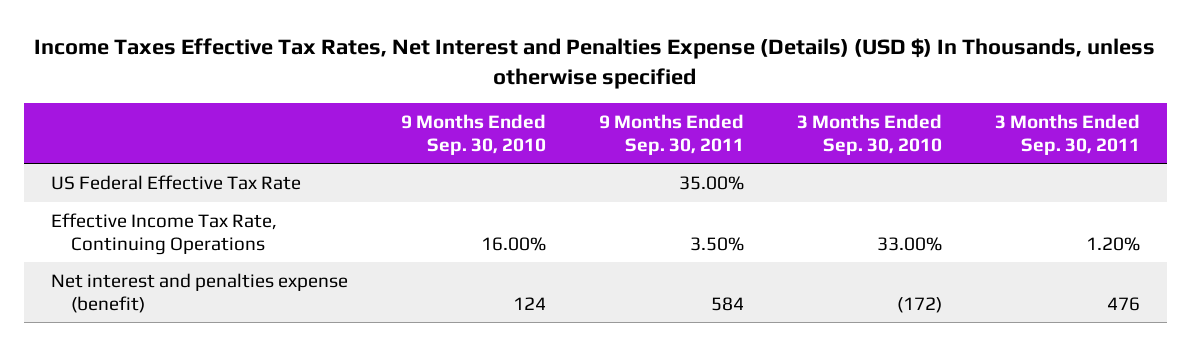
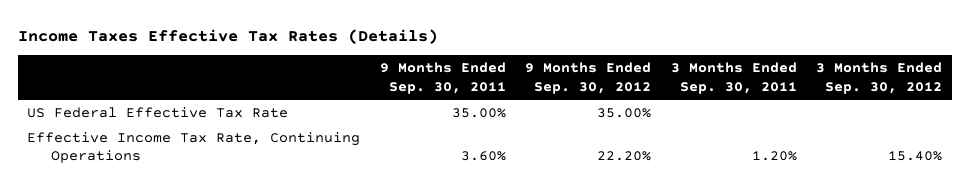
[34,37,1156,89] Income Taxes Effective Tax Rates, Net Interest and Penalties Expense (Details) (USD $) In Thousands, unless otherwise specified -> [17,28,438,44] Income Taxes Effective Tax Rates (Details)
[400,114,546,155] 9 Months Ended Sep. 30, 2010 -> none
[796,114,942,155] 3 Months Ended Sep. 30, 2010 -> none
none -> [525,62,652,94] 9 Months Ended Sep. 30, 2012
none -> [816,62,943,94] 3 Months Ended Sep. 30, 2012
[50,273,348,313] Net interest and penalties expense (benefit) -> none
[689,236,744,251] 3.50% -> [460,151,506,162] 3.60%

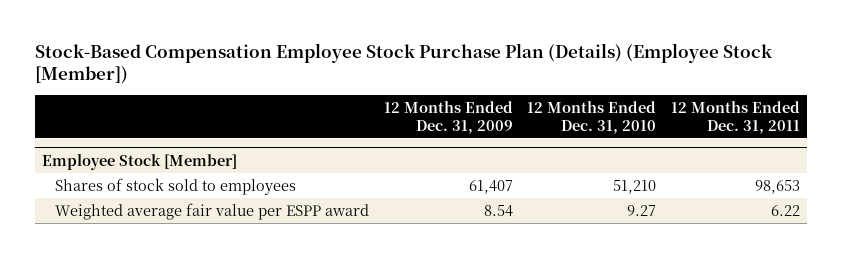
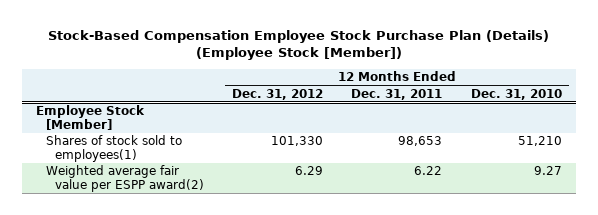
[383,100,513,134] 12 Months Ended Dec. 31, 2009 -> none
none -> [232,88,324,100] Dec. 31, 2012
[54,178,296,196] Shares of stock sold to employees -> [45,135,182,162] Shares of stock sold to employees(1)
[54,203,369,221] Weighted average fair value per ESPP award -> [45,165,205,192] Weighted average fair value per ESPP award(2)

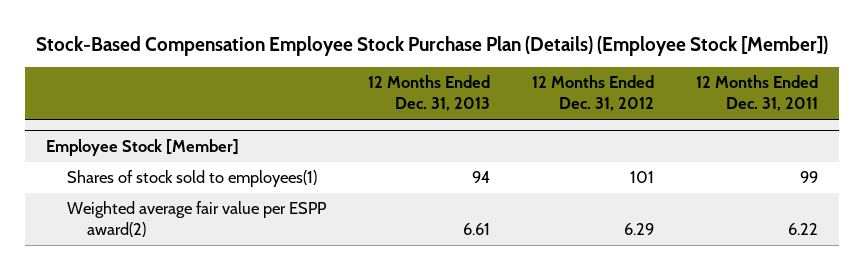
[470,88,562,100] Dec. 31, 2010 -> none
none -> [367,75,490,112] 12 Months Ended Dec. 31, 2013
[271,136,324,147] 101,330 -> [630,171,655,184] 101
[398,136,443,147] 98,653 -> [800,171,819,184] 99

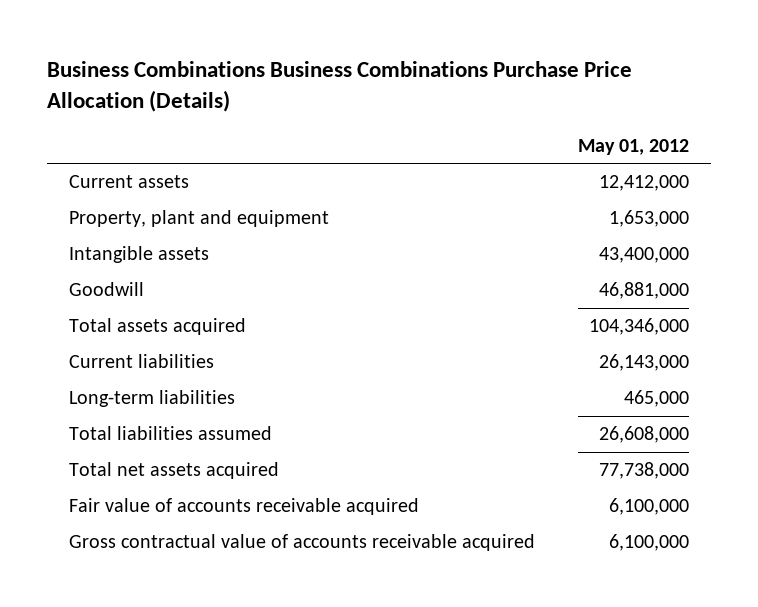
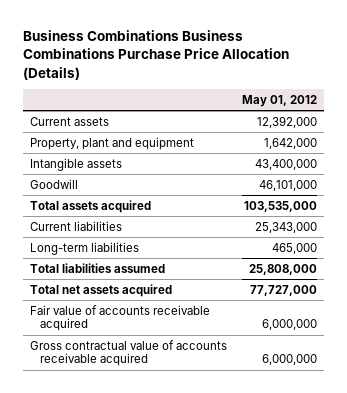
[599,175,690,192] 12,412,000 -> [256,115,317,128] 12,392,000
[609,210,690,228] 1,653,000 -> [263,137,317,149] 1,642,000
[599,282,690,300] 46,881,000 -> [258,179,317,191] 46,101,000
[589,318,690,336] 104,346,000 -> [243,200,317,212] 103,535,000
[599,354,690,372] 26,143,000 -> [254,221,317,233] 25,343,000
[599,426,690,444] 26,608,000 -> [248,263,317,275] 25,808,000
[599,462,690,480] 77,738,000 -> [249,284,317,296] 77,727,000
[609,498,690,516] 6,100,000 -> [261,319,317,331] 6,000,000
[609,534,690,552] 6,100,000 -> [261,354,317,366] 6,000,000

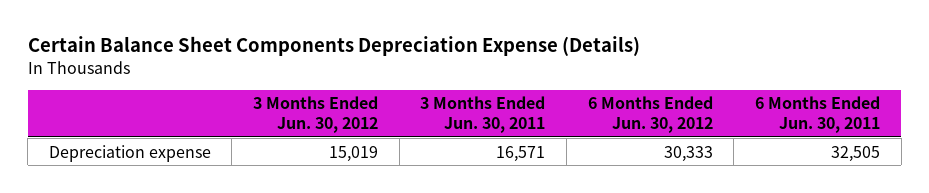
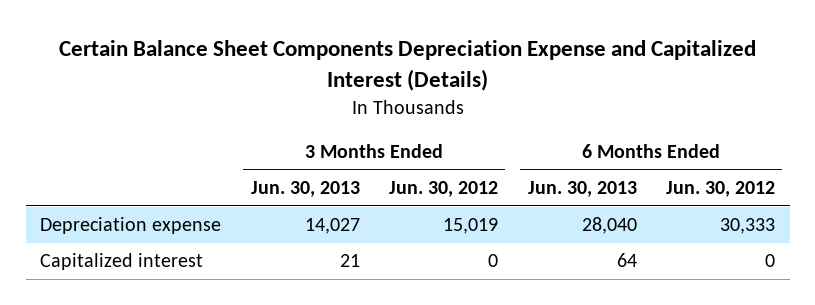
[27,36,640,57] Certain Balance Sheet Components Depreciation Expense (Details) -> [58,40,756,92] Certain Balance Sheet Components Depreciation Expense and Capitalized Interest (Details)
[420,96,546,133] 3 Months Ended Jun. 30, 2011 -> none
[755,96,881,133] 6 Months Ended Jun. 30, 2011 -> none
none -> [250,181,360,198] Jun. 30, 2013
none -> [527,181,637,198] Jun. 30, 2013
none -> [40,253,204,271] Capitalized interest

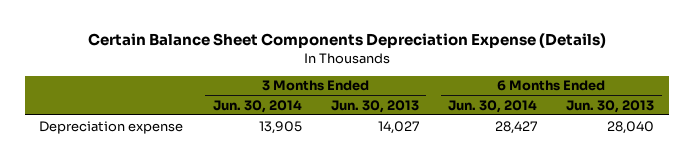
[58,40,756,92] Certain Balance Sheet Components Depreciation Expense and Capitalized Interest (Details) -> [87,33,606,49] Certain Balance Sheet Components Depreciation Expense (Details)
[389,181,499,198] Jun. 30, 2012 -> none
[665,181,775,198] Jun. 30, 2012 -> none
none -> [212,99,302,113] Jun. 30, 2014
none -> [448,99,538,113] Jun. 30, 2014
[40,253,204,271] Capitalized interest -> none

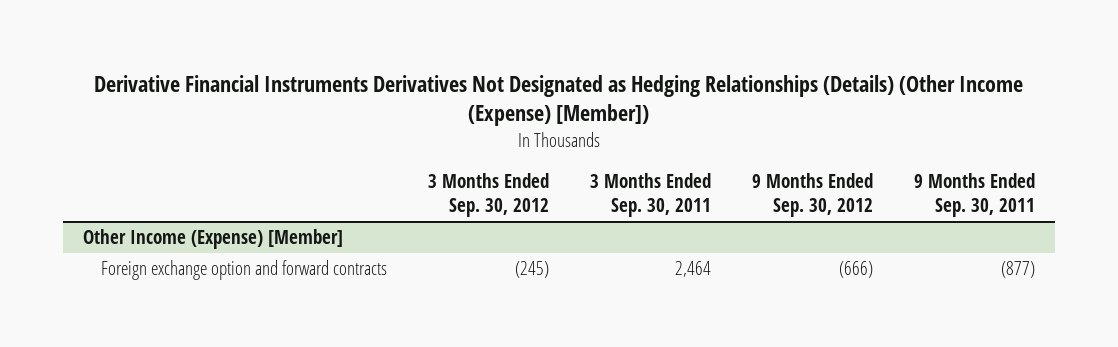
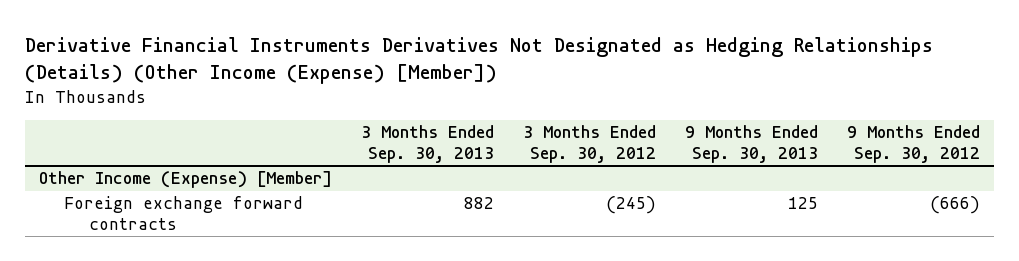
[589,173,711,218] 3 Months Ended Sep. 30, 2011 -> none
[913,173,1035,218] 9 Months Ended Sep. 30, 2011 -> none
none -> [361,125,495,163] 3 Months Ended Sep. 30, 2013
none -> [684,125,818,163] 9 Months Ended Sep. 30, 2013
[101,260,388,281] Foreign exchange option and forward contracts -> [64,196,304,230] Foreign exchange forward contracts

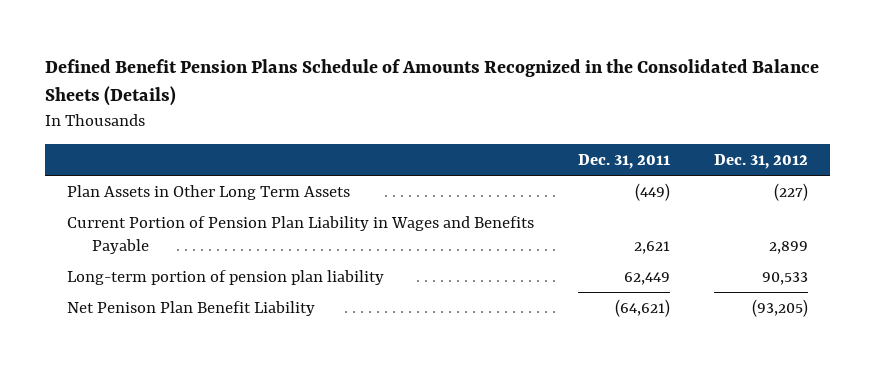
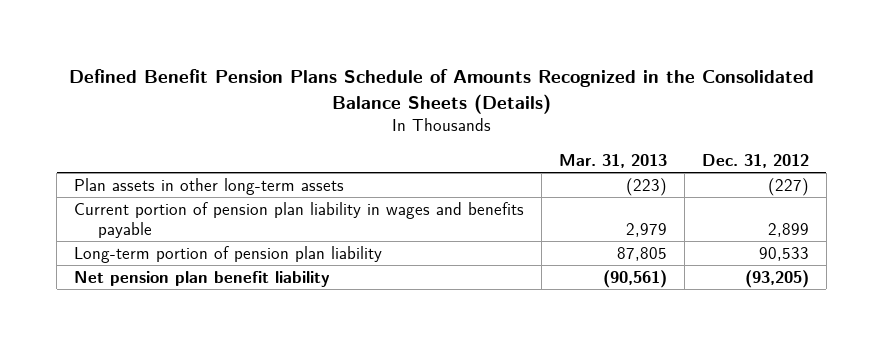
[577,154,670,170] Dec. 31, 2011 -> none
none -> [559,153,668,168] Mar. 31, 2013
[66,184,350,200] Plan Assets in Other Long Term Assets -> [74,177,345,195] Plan assets in other long-term assets
[66,215,534,255] Current Portion of Pension Plan Liability in Wages and Benefits Payable -> [74,201,525,238] Current portion of pension plan liability in wages and benefits payable
[66,300,315,316] Net Penison Plan Benefit Liability -> [74,270,331,287] Net pension plan benefit liability

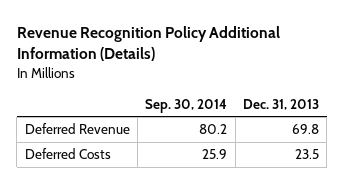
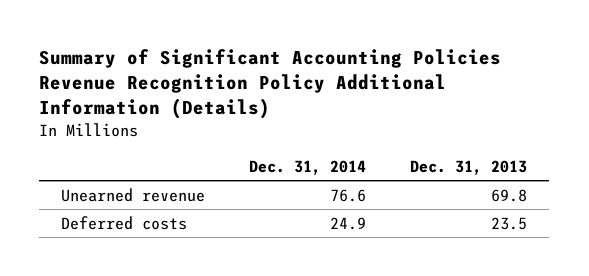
[16,25,280,62] Revenue Recognition Policy Additional Information (Details) -> [39,49,502,120] Summary of Significant Accounting Policies Revenue Recognition Policy Additional Information (Details)
[145,98,228,113] Sep. 30, 2014 -> none
none -> [249,159,367,175] Dec. 31, 2014
[24,123,130,135] Deferred Revenue -> [61,187,206,202] Unearned revenue
[24,148,111,160] Deferred Costs -> [61,215,188,230] Deferred costs

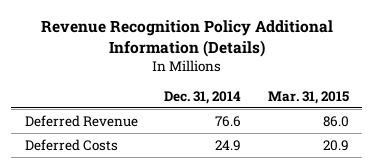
[39,49,502,120] Summary of Significant Accounting Policies Revenue Recognition Policy Additional Information (Details) -> [40,20,333,57] Revenue Recognition Policy Additional Information (Details)
[410,159,528,175] Dec. 31, 2013 -> none
none -> [267,90,349,104] Mar. 31, 2015
[61,187,206,202] Unearned revenue -> [24,114,138,127] Deferred Revenue
[61,215,188,230] Deferred costs -> [24,138,118,151] Deferred Costs

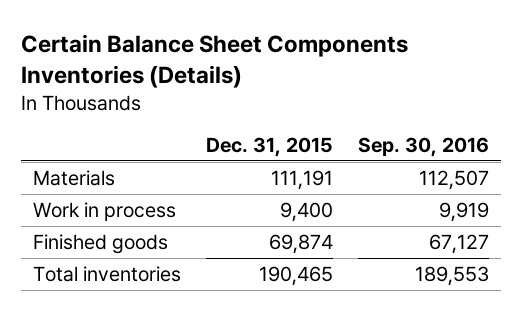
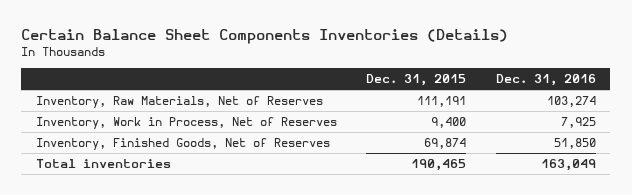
[357,137,489,158] Sep. 30, 2016 -> none
none -> [495,74,596,87] Dec. 31, 2016
[33,169,116,186] Materials -> [35,96,323,109] Inventory, Raw Materials, Net of Reserves
[33,201,177,221] Work in process -> [35,117,337,130] Inventory, Work in Process, Net of Reserves
[33,233,169,254] Finished goods -> [35,138,330,151] Inventory, Finished Goods, Net of Reserves

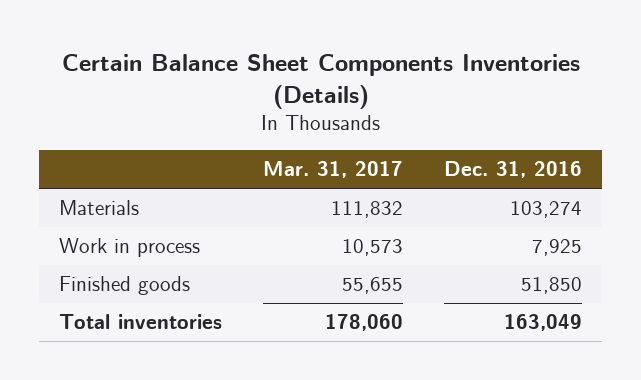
[366,74,467,87] Dec. 31, 2015 -> none
none -> [263,161,404,179] Mar. 31, 2017
[35,96,323,109] Inventory, Raw Materials, Net of Reserves -> [59,200,140,216] Materials
[35,117,337,130] Inventory, Work in Process, Net of Reserves -> [59,238,201,258] Work in process
[35,138,330,151] Inventory, Finished Goods, Net of Reserves -> [59,276,191,296] Finished goods

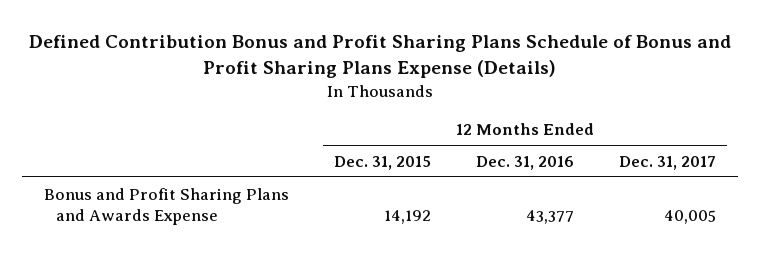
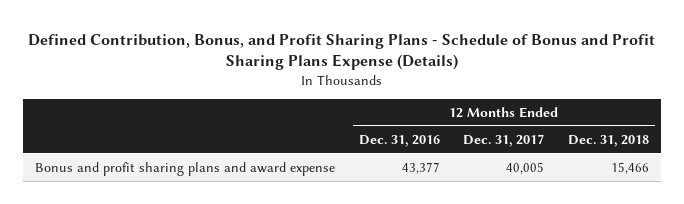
[29,35,732,79] Defined Contribution Bonus and Profit Sharing Plans Schedule of Bonus and Profit Sharing Plans Expense (Details) -> [27,33,655,71] Defined Contribution, Bonus, and Profit Sharing Plans - Schedule of Bonus and Profit Sharing Plans Expense (Details)
[334,155,432,170] Dec. 31, 2015 -> none
none -> [567,134,649,147] Dec. 31, 2018
[44,187,290,226] Bonus and Profit Sharing Plans and Awards Expense -> [35,161,336,176] Bonus and profit sharing plans and award expense

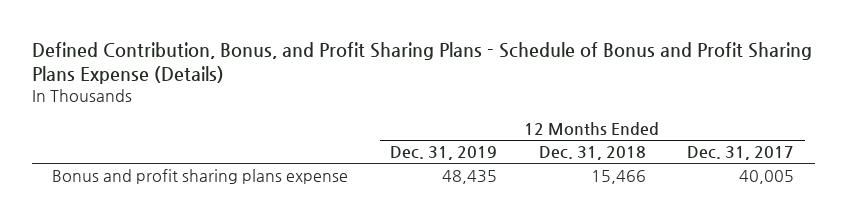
[358,134,440,147] Dec. 31, 2016 -> none
none -> [390,146,498,161] Dec. 31, 2019
[35,161,336,176] Bonus and profit sharing plans and award expense -> [52,169,349,185] Bonus and profit sharing plans expense

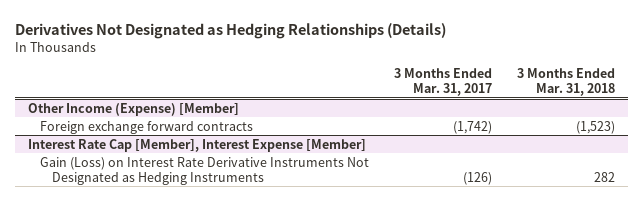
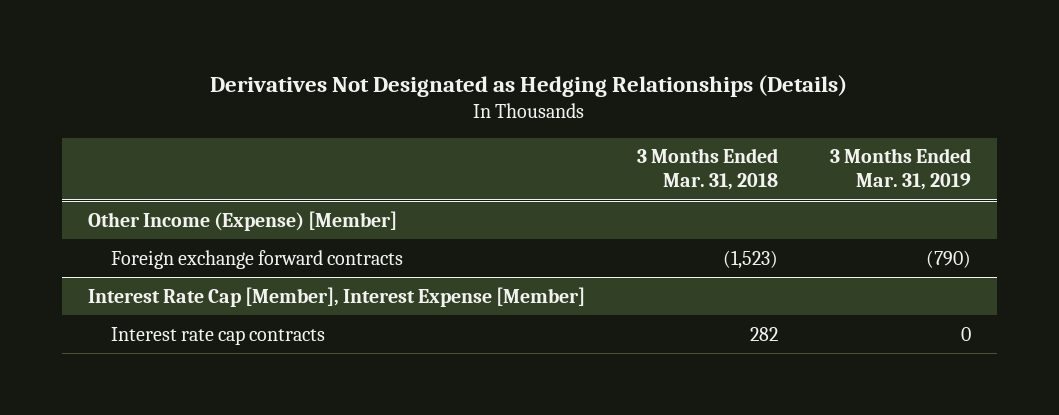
[394,68,493,97] 3 Months Ended Mar. 31, 2017 -> none
none -> [829,148,971,191] 3 Months Ended Mar. 31, 2019
[39,156,369,185] Gain (Loss) on Interest Rate Derivative Instruments Not Designated as Hedging Instruments -> [110,326,325,345] Interest rate cap contracts

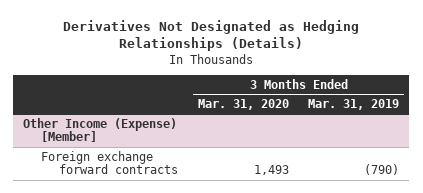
[636,148,778,191] 3 Months Ended Mar. 31, 2018 -> none
none -> [197,98,289,110] Mar. 31, 2020
[87,286,585,307] Interest Rate Cap [Member], Interest Expense [Member] -> none
[110,326,325,345] Interest rate cap contracts -> none

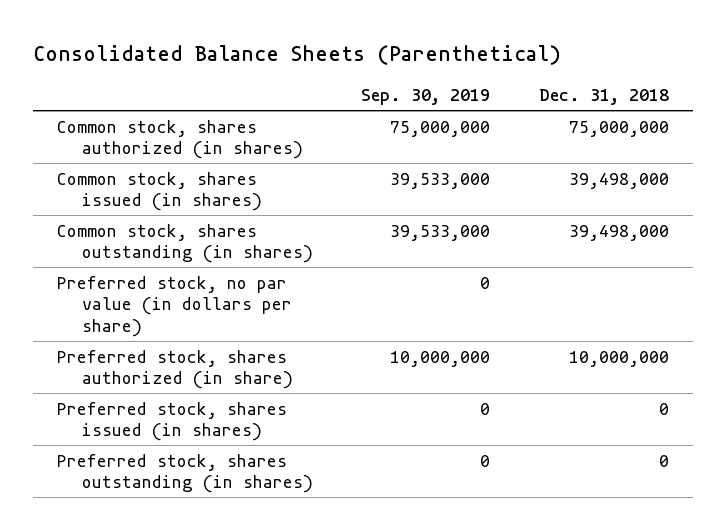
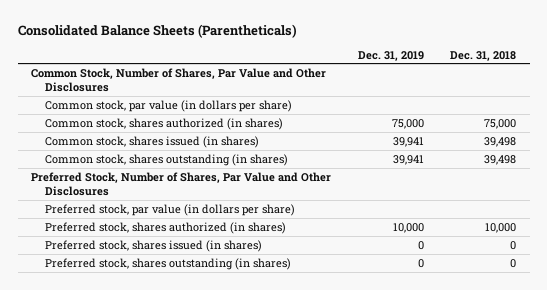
[33,45,562,66] Consolidated Balance Sheets (Parenthetical) -> [17,23,297,38] Consolidated Balance Sheets (Parentheticals)
[361,89,491,106] Sep. 30, 2019 -> none
none -> [357,50,424,61] Dec. 31, 2019
none -> [30,67,326,92] Common Stock, Number of Shares, Par Value and Other Disclosures
none -> [44,99,292,112] Common stock, par value (in dollars per share)
[568,120,669,137] 75,000,000 -> [484,118,517,129] 75,000
[568,172,669,189] 39,498,000 -> [484,136,517,147] 39,498
[568,224,669,241] 39,498,000 -> [484,154,517,165] 39,498
none -> [30,171,331,196] Preferred Stock, Number of Shares, Par Value and Other Disclosures
[57,275,293,337] Preferred stock, no par value (in dollars per share) -> [44,203,295,216] Preferred stock, par value (in dollars per share)
[57,349,294,390] Preferred stock, shares authorized (in share) -> [44,221,286,234] Preferred stock, shares authorized (in shares)
[568,350,669,367] 10,000,000 -> [485,222,517,233] 10,000

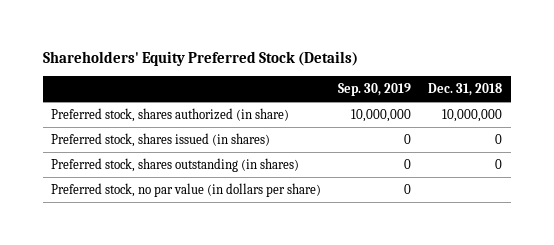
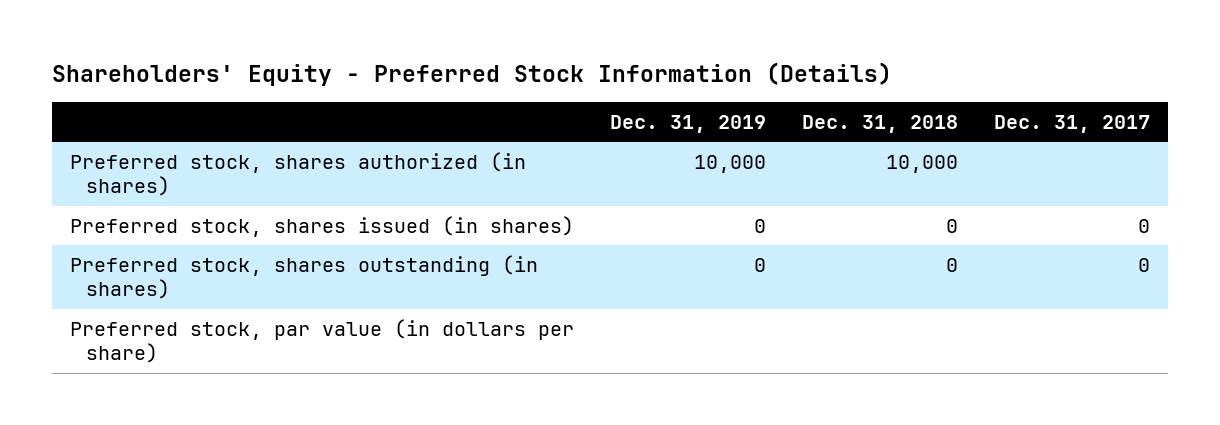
[42,51,358,67] Shareholders' Equity Preferred Stock (Details) -> [51,62,892,87] Shareholders' Equity - Preferred Stock Information (Details)
[338,83,412,97] Sep. 30, 2019 -> none
none -> [609,114,766,133] Dec. 31, 2019
none -> [994,114,1151,133] Dec. 31, 2017
[51,107,290,122] Preferred stock, shares authorized (in share) -> [69,151,526,197] Preferred stock, shares authorized (in shares)
[442,108,503,122] 10,000,000 -> [886,154,959,173] 10,000
[51,182,322,197] Preferred stock, no par value (in dollars per share) -> [69,318,574,364] Preferred stock, par value (in dollars per share)

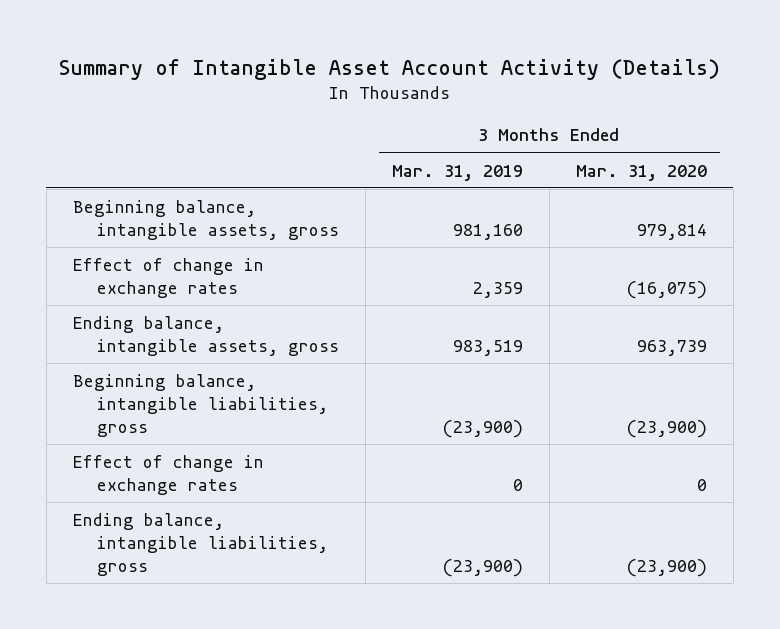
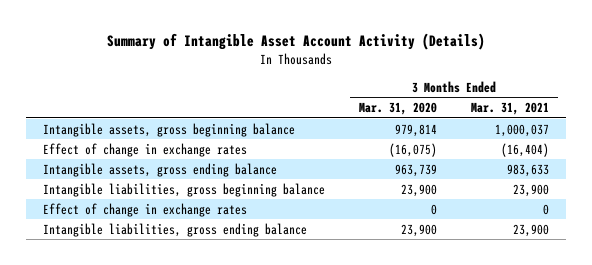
[391,164,523,181] Mar. 31, 2019 -> none
none -> [471,102,550,116] Mar. 31, 2021
[72,199,340,240] Beginning balance, intangible assets, gross -> [42,122,295,137] Intangible assets, gross beginning balance
[72,315,340,356] Ending balance, intangible assets, gross -> [42,162,277,177] Intangible assets, gross ending balance
[72,373,329,437] Beginning balance, intangible liabilities, gross -> [42,182,325,197] Intangible liabilities, gross beginning balance
[626,419,707,438] (23,900) -> [400,183,437,197] 23,900
[72,512,329,576] Ending balance, intangible liabilities, gross -> [42,222,307,237] Intangible liabilities, gross ending balance
[626,558,707,577] (23,900) -> [400,223,437,237] 23,900

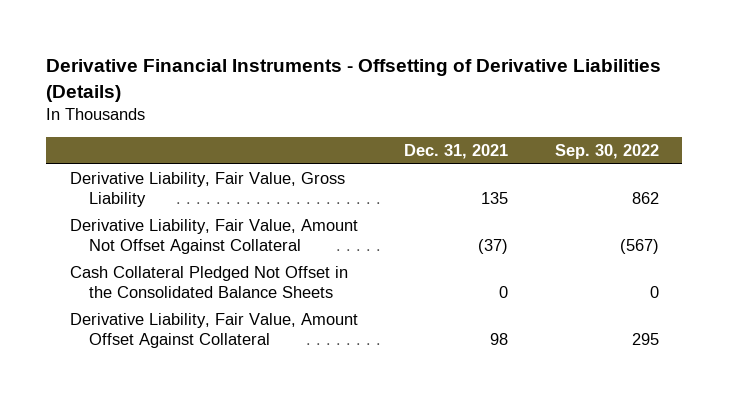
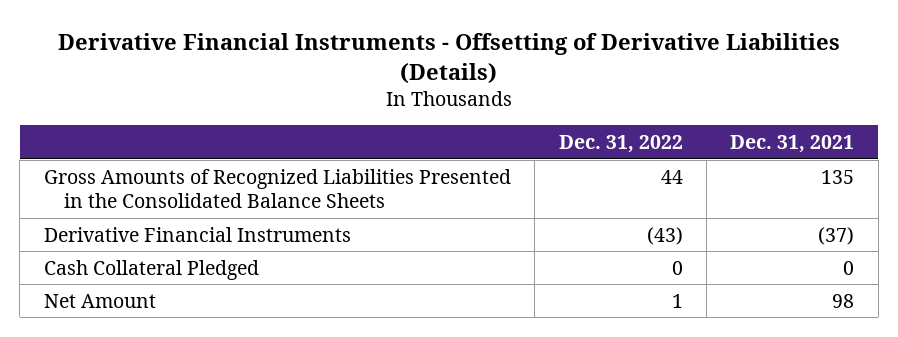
[554,144,659,160] Sep. 30, 2022 -> none
none -> [558,135,683,154] Dec. 31, 2022
[69,219,358,254] Derivative Liability, Fair Value, Amount Not Offset Against Collateral -> none
[69,172,345,207] Derivative Liability, Fair Value, Gross Liability -> [43,168,511,208] Gross Amounts of Recognized Liabilities Presented in the Consolidated Balance Sheets
none -> [43,226,351,242] Derivative Financial Instruments
[69,266,348,298] Cash Collateral Pledged Not Offset in the Consolidated Balance Sheets -> [43,259,259,280] Cash Collateral Pledged
[69,313,358,348] Derivative Liability, Fair Value, Amount Offset Against Collateral -> [43,293,156,308] Net Amount

